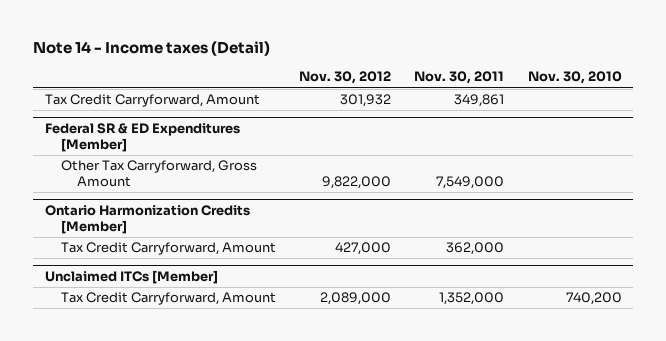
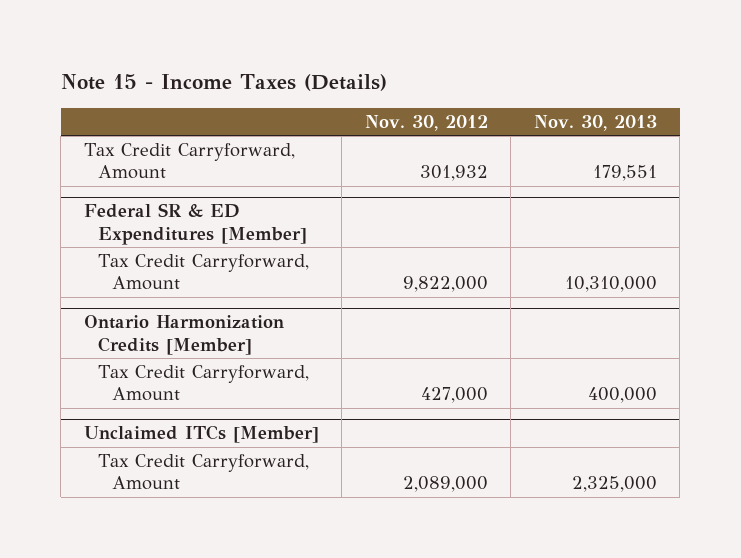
[33,41,271,57] Note 14 - Income taxes (Detail) -> [60,74,387,92] Note 15 - Income Taxes (Details)
[414,71,505,85] Nov. 30, 2011 -> none
[527,71,622,85] Nov. 30, 2010 -> none
none -> [533,114,657,131] Nov. 30, 2013
[61,160,258,188] Other Tax Carryforward, Gross Amount -> [98,254,310,291] Tax Credit Carryforward, Amount

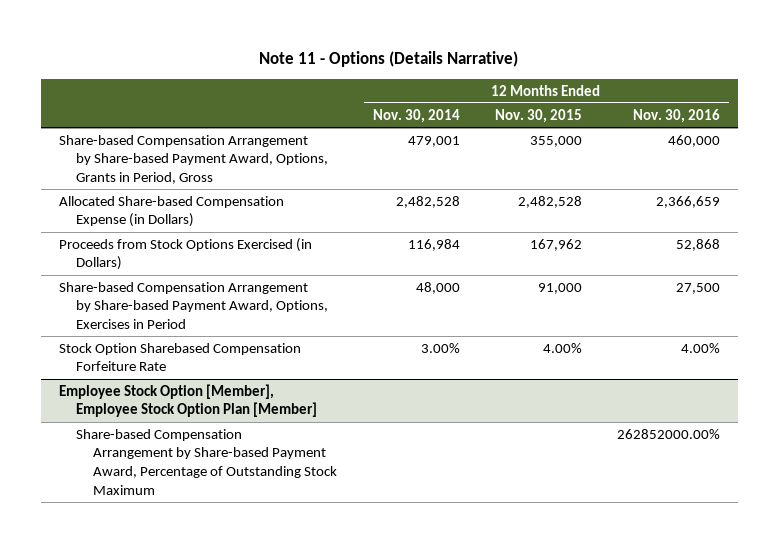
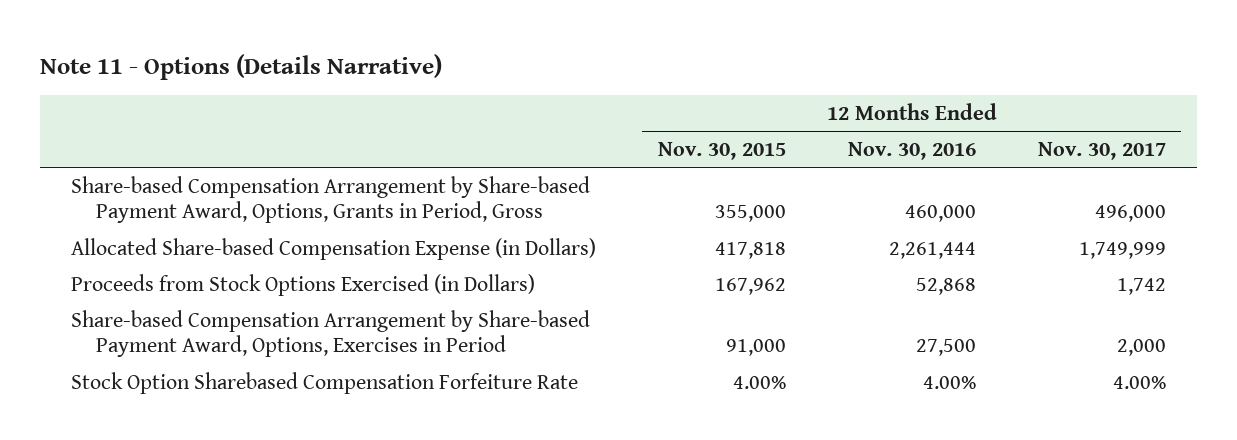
[372,108,460,123] Nov. 30, 2014 -> none
none -> [1037,142,1166,161] Nov. 30, 2017
[517,195,582,208] 2,482,528 -> [714,241,786,259] 417,818
[656,195,721,208] 2,366,659 -> [888,241,976,259] 2,261,444
[58,383,318,418] Employee Stock Option [Member], Employee Stock Option Plan [Member] -> none
[76,428,338,495] Share-based Compensation Arrangement by Share-based Payment Award, Percentage of Outstanding Stock Maximum -> none

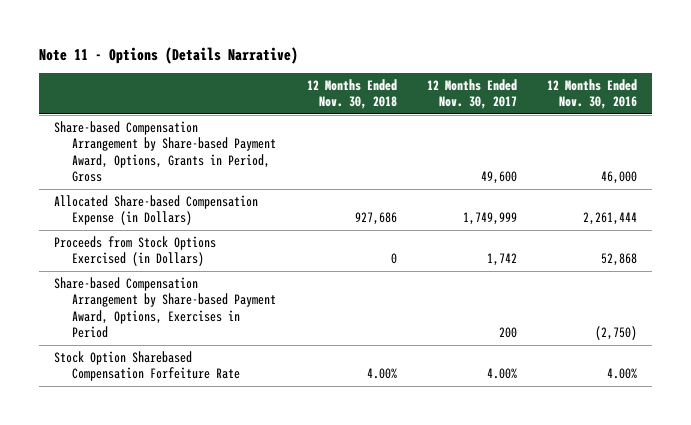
[657,142,786,161] Nov. 30, 2015 -> none
none -> [306,78,397,110] 12 Months Ended Nov. 30, 2018
[904,205,976,223] 460,000 -> [601,171,638,185] 46,000
[1094,205,1166,223] 496,000 -> [480,171,517,185] 49,600
[915,339,976,357] 27,500 -> [595,326,638,341] (2,750)
[1116,339,1166,357] 2,000 -> [498,327,517,339] 200

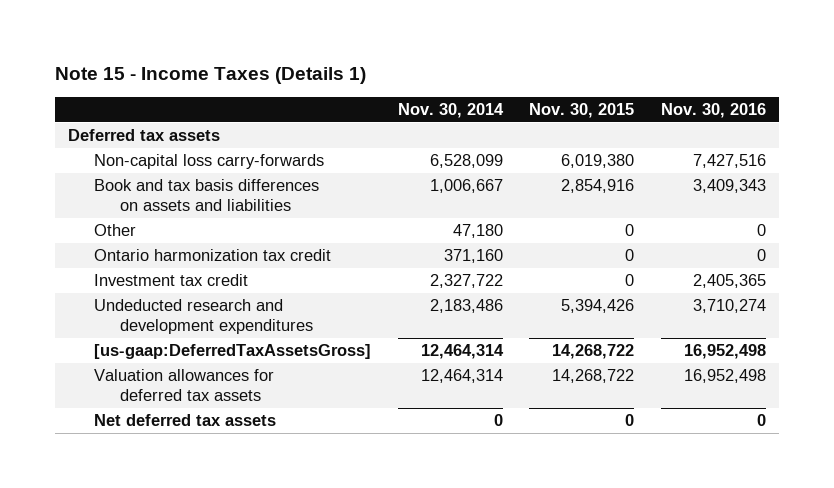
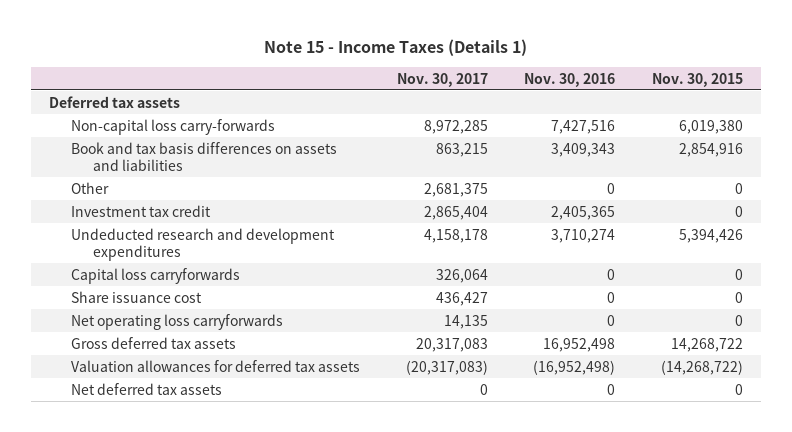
[397,102,504,118] Nov. 30, 2014 -> none
none -> [396,72,488,87] Nov. 30, 2017
[94,249,332,262] Ontario harmonization tax credit -> none
none -> [71,267,241,284] Capital loss carryforwards
none -> [71,290,203,303] Share issuance cost
none -> [71,313,284,330] Net operating loss carryforwards
[94,344,372,360] [us-gaap:DeferredTaxAssetsGross] -> [71,336,237,349] Gross deferred tax assets
[552,369,635,384] 14,268,722 -> [660,359,743,375] (14,268,722)
[683,369,766,384] 16,952,498 -> [533,359,616,375] (16,952,498)

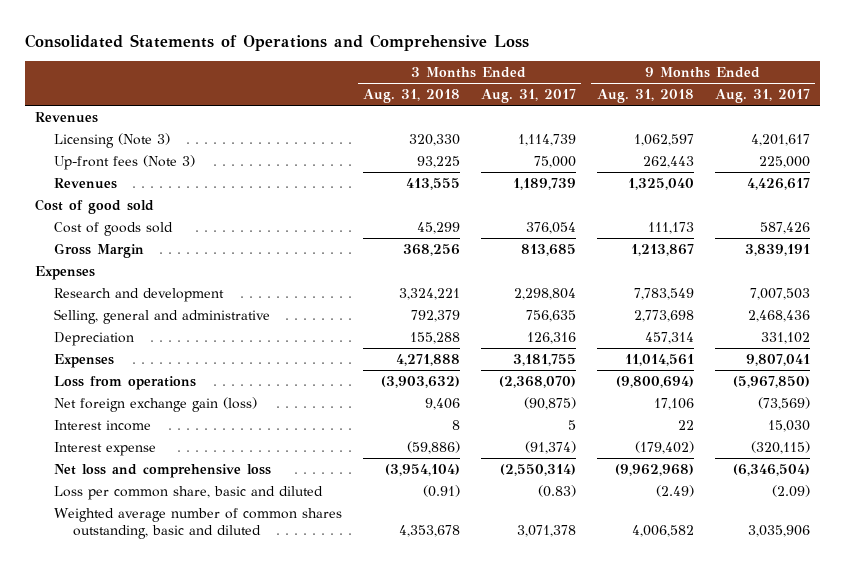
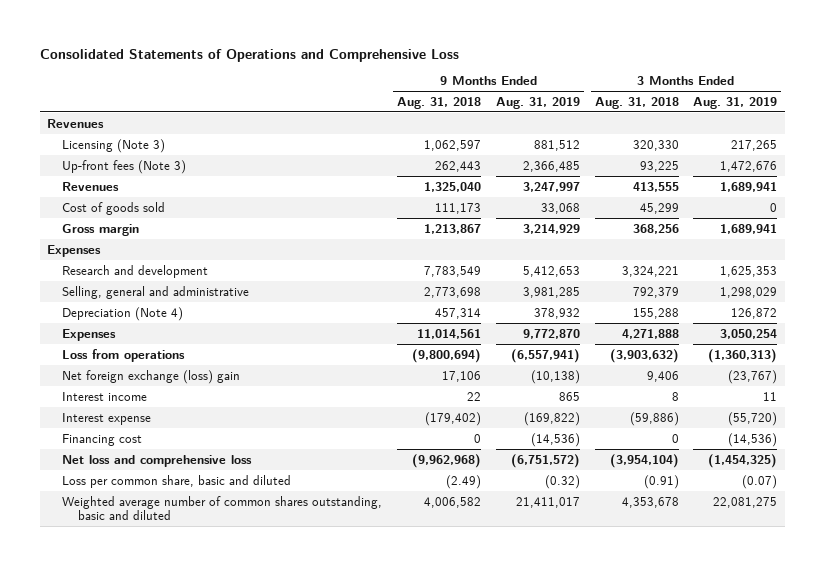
[480,89,576,104] Aug. 31, 2017 -> none
[714,89,810,104] Aug. 31, 2017 -> none
none -> [495,97,580,110] Aug. 31, 2019
none -> [693,97,778,110] Aug. 31, 2019
[34,199,154,215] Cost of good sold -> none
[53,243,144,259] Gross Margin -> [62,223,140,236] Gross margin
[53,332,134,347] Depreciation -> [62,306,184,321] Depreciation (Note 4)
[53,397,257,413] Net foreign exchange gain (loss) -> [62,369,241,384] Net foreign exchange (loss) gain
none -> [62,433,143,446] Financing cost

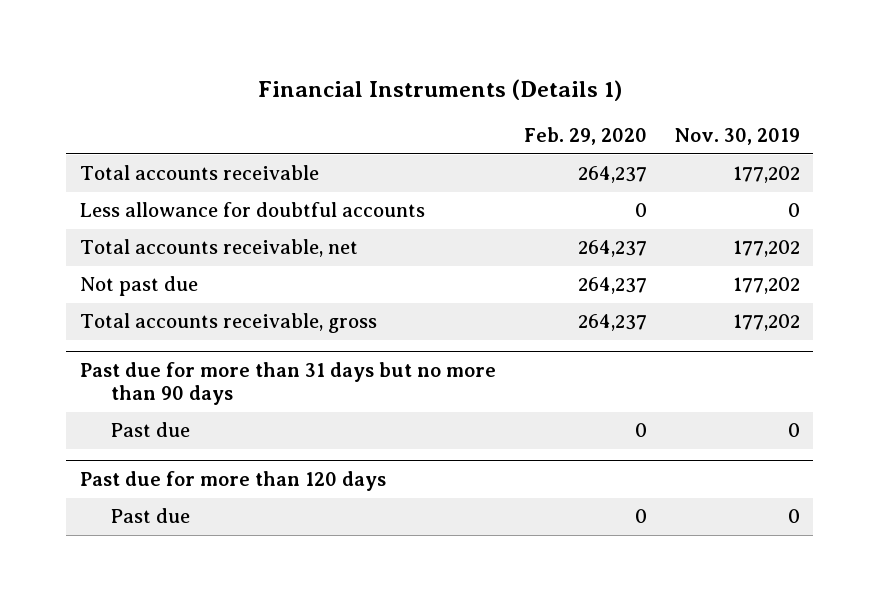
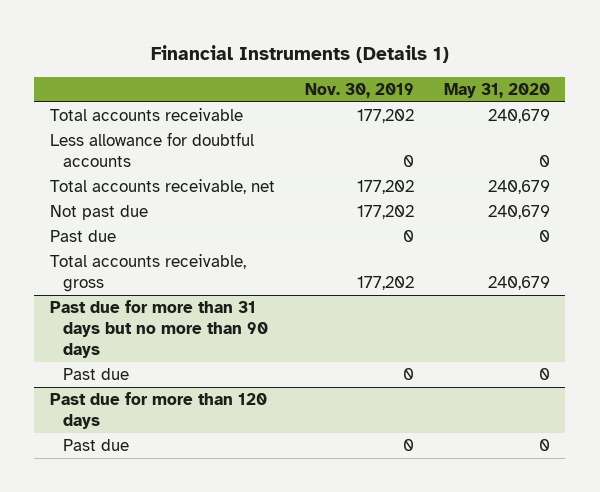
[523,127,647,146] Feb. 29, 2020 -> none
none -> [444,83,551,99] May 31, 2020
none -> [49,230,116,243] Past due

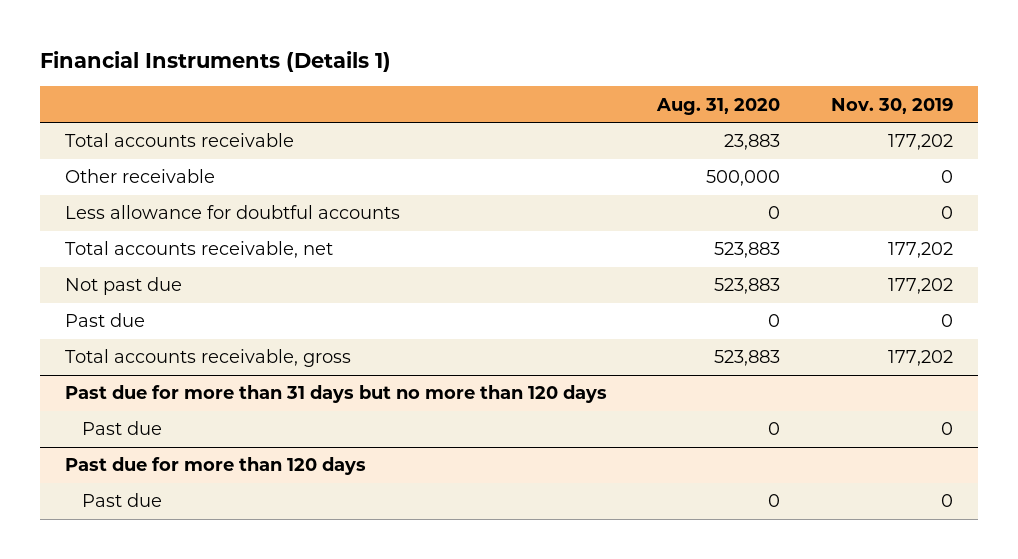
[444,83,551,99] May 31, 2020 -> none
none -> [656,97,781,115] Aug. 31, 2020
none -> [65,169,216,184] Other receivable
[49,300,268,358] Past due for more than 31 days but no more than 90 days -> [65,385,608,404] Past due for more than 31 days but no more than 120 days

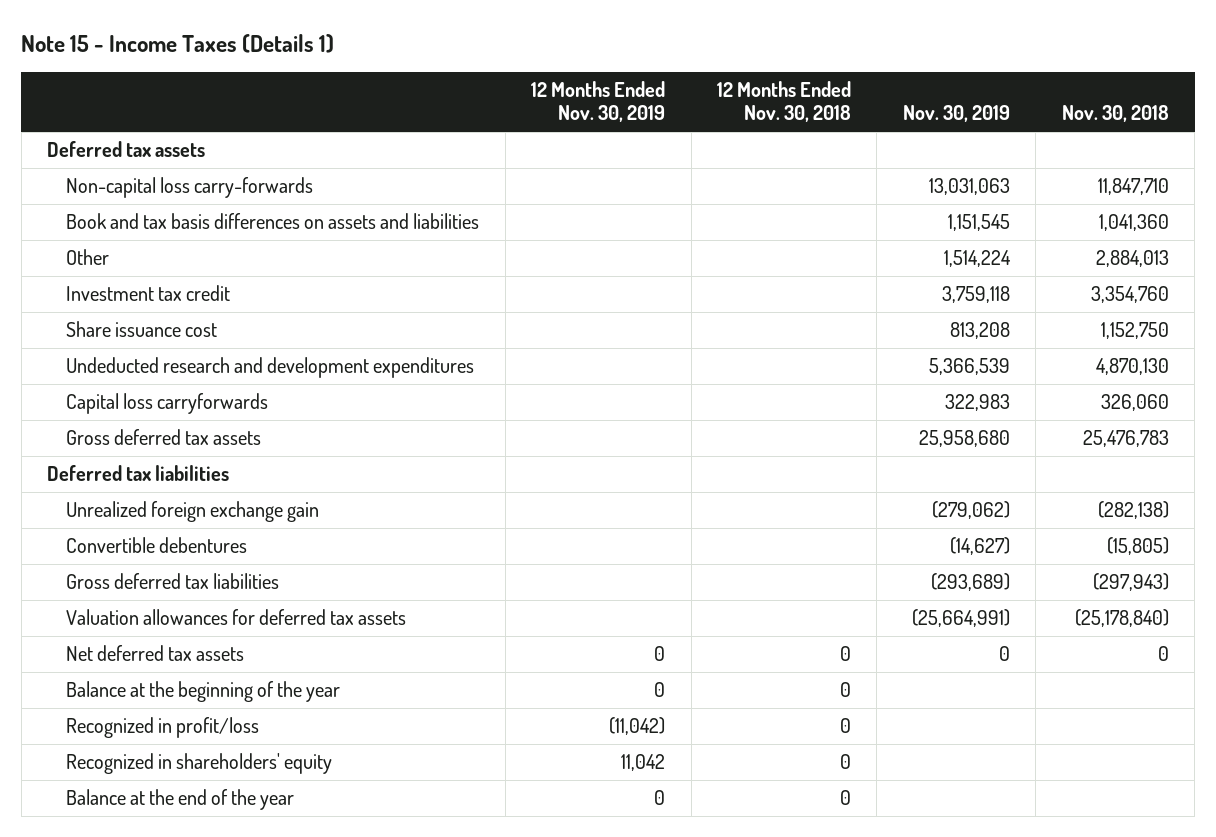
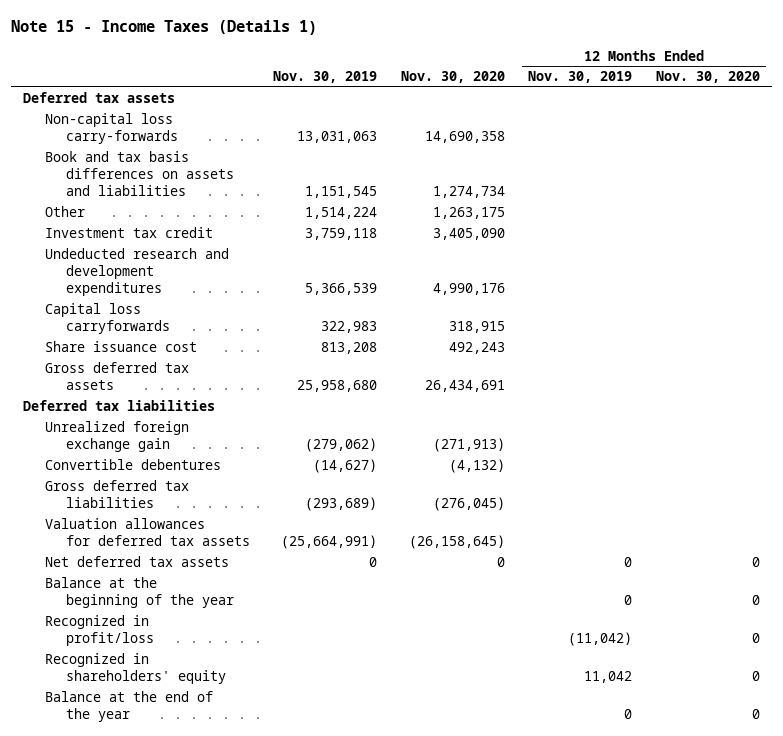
[716,81,851,123] 12 Months Ended Nov. 30, 2018 -> none
[1061,105,1169,123] Nov. 30, 2018 -> none
none -> [400,71,505,84] Nov. 30, 2020
none -> [655,71,760,84] Nov. 30, 2020
[66,321,218,338] Share issuance cost -> [44,341,197,353] Share issuance cost

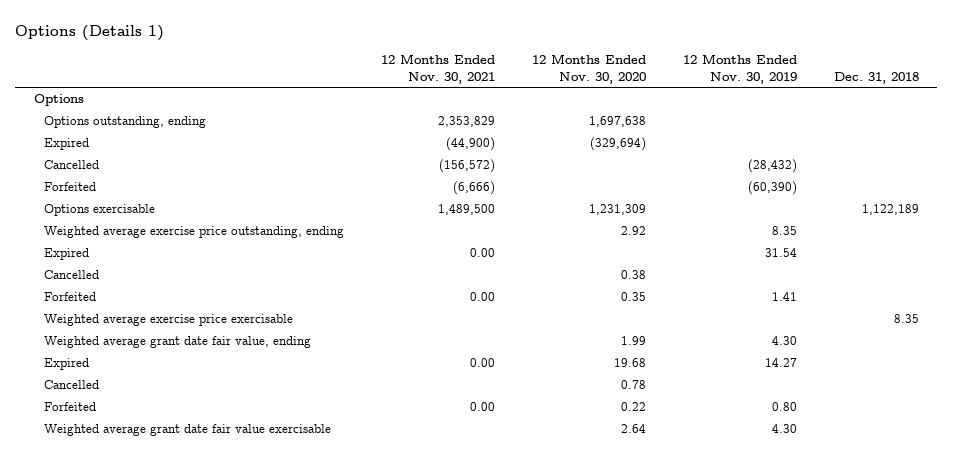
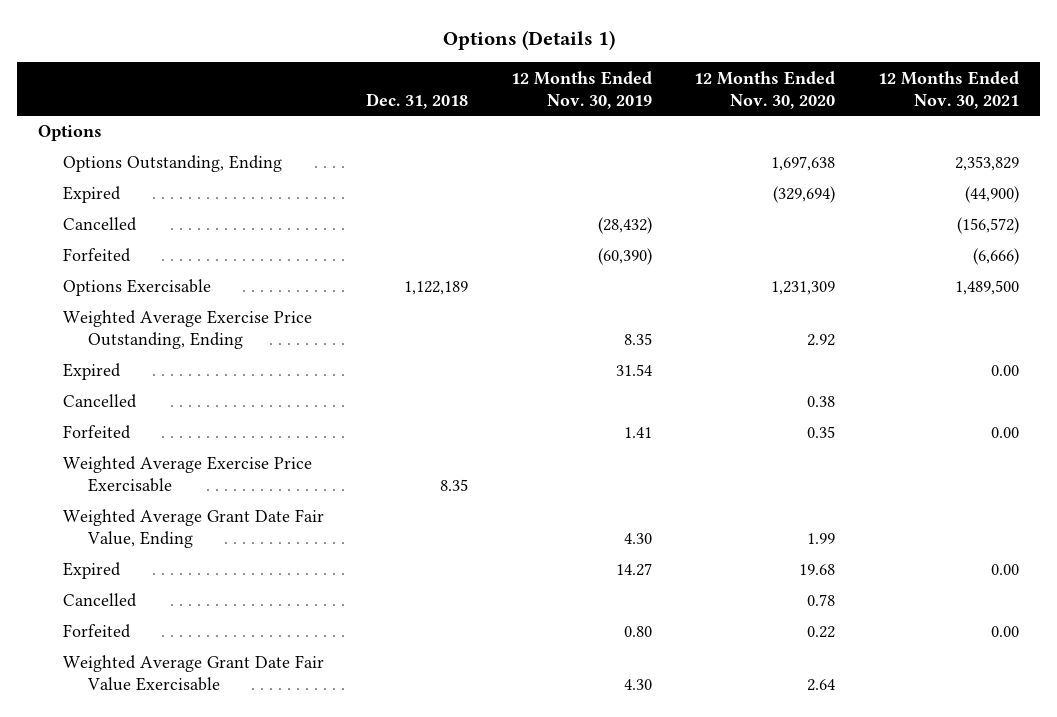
[43,116,206,129] Options outstanding, ending -> [62,155,282,173] Options Outstanding, Ending
[43,204,155,217] Options exercisable -> [62,279,211,297] Options Exercisable
[43,226,344,239] Weighted average exercise price outstanding, ending -> [62,310,312,350] Weighted Average Exercise Price Outstanding, Ending
[43,314,293,327] Weighted average exercise price exercisable -> [62,456,312,493] Weighted Average Exercise Price Exercisable
[43,336,311,349] Weighted average grant date fair value, ending -> [62,509,324,549] Weighted Average Grant Date Fair Value, Ending
[43,424,331,437] Weighted average grant date fair value exercisable -> [62,655,324,692] Weighted Average Grant Date Fair Value Exercisable

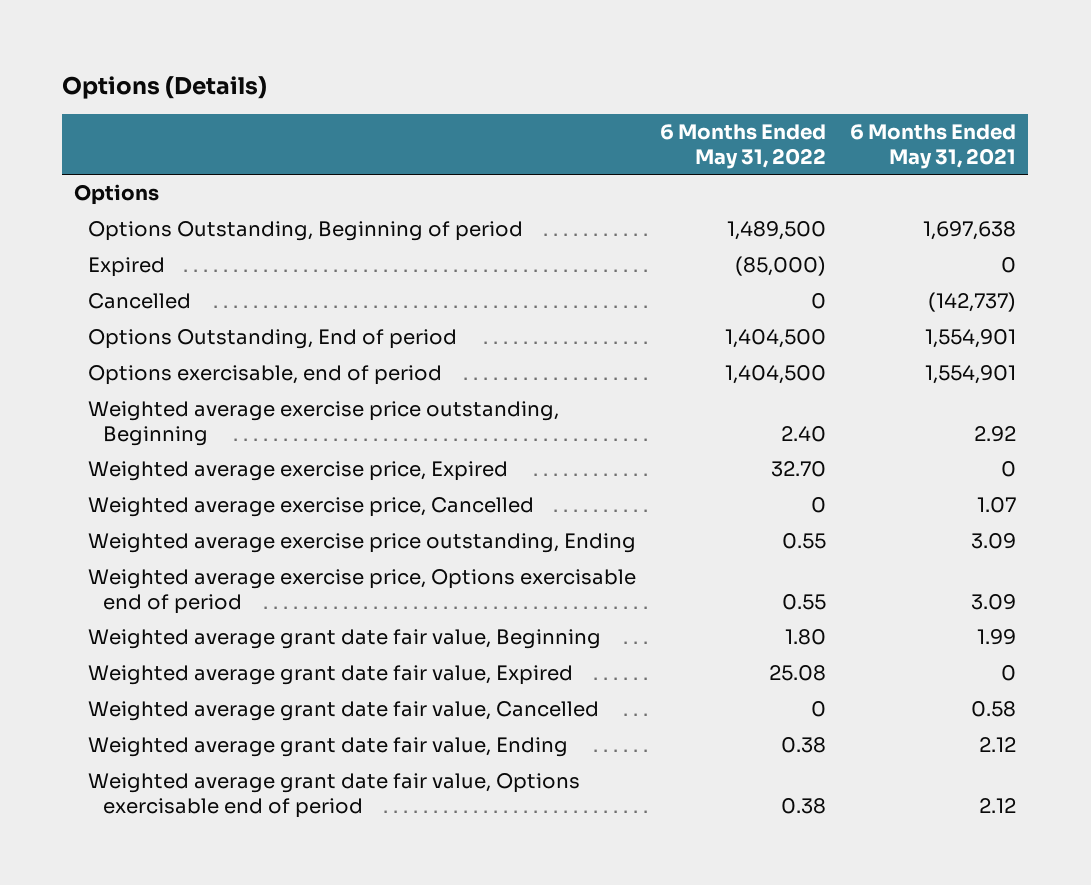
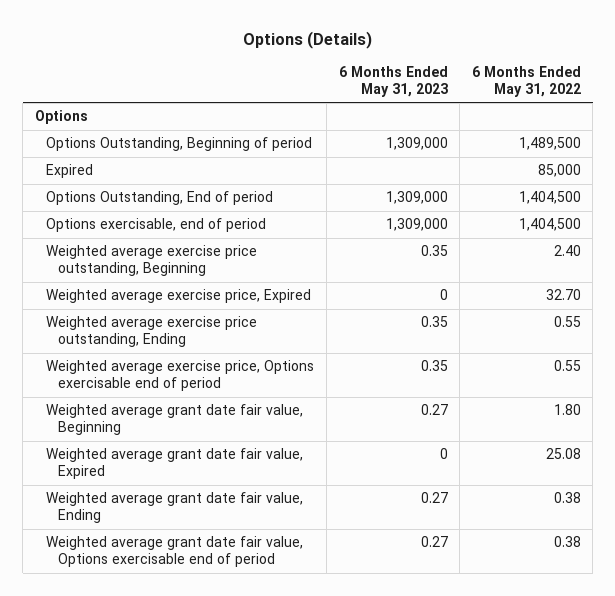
[850,124,1017,169] 6 Months Ended May 31, 2021 -> none
none -> [338,66,448,98] 6 Months Ended May 31, 2023
[88,293,192,310] Cancelled -> none
[735,256,827,277] (85,000) -> [537,164,581,178] 85,000
[88,497,535,518] Weighted average exercise price, Cancelled -> none
[88,701,600,722] Weighted average grant date fair value, Cancelled -> none

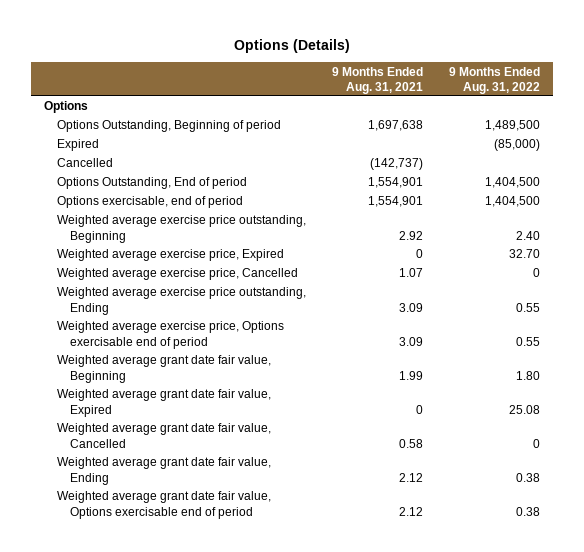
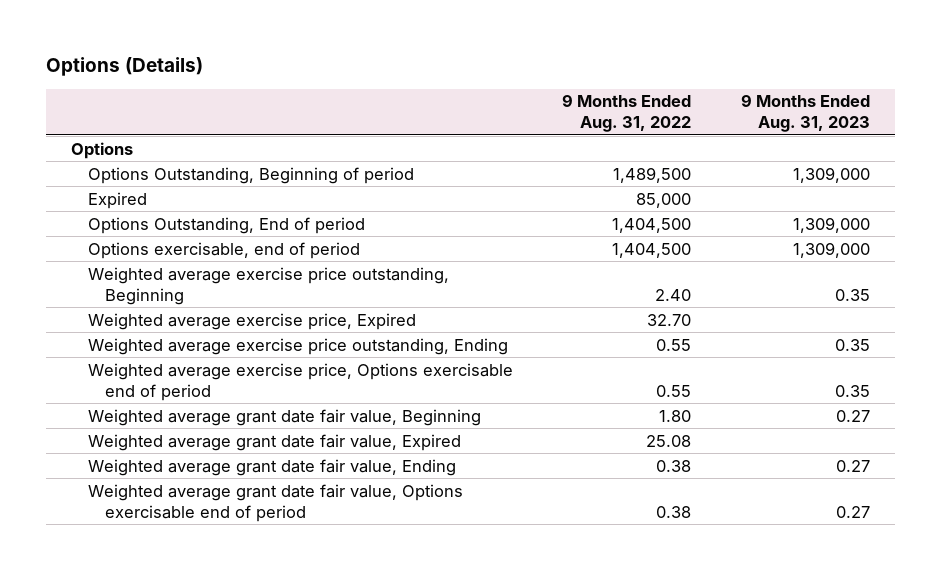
[332,66,424,94] 9 Months Ended Aug. 31, 2021 -> none
none -> [741,94,871,133] 9 Months Ended Aug. 31, 2023
[57,158,114,168] Cancelled -> none
[493,139,540,152] (85,000) -> [636,192,692,208] 85,000
[57,268,299,281] Weighted average exercise price, Cancelled -> none
[57,423,272,448] Weighted average grant date fair value, Cancelled -> none

